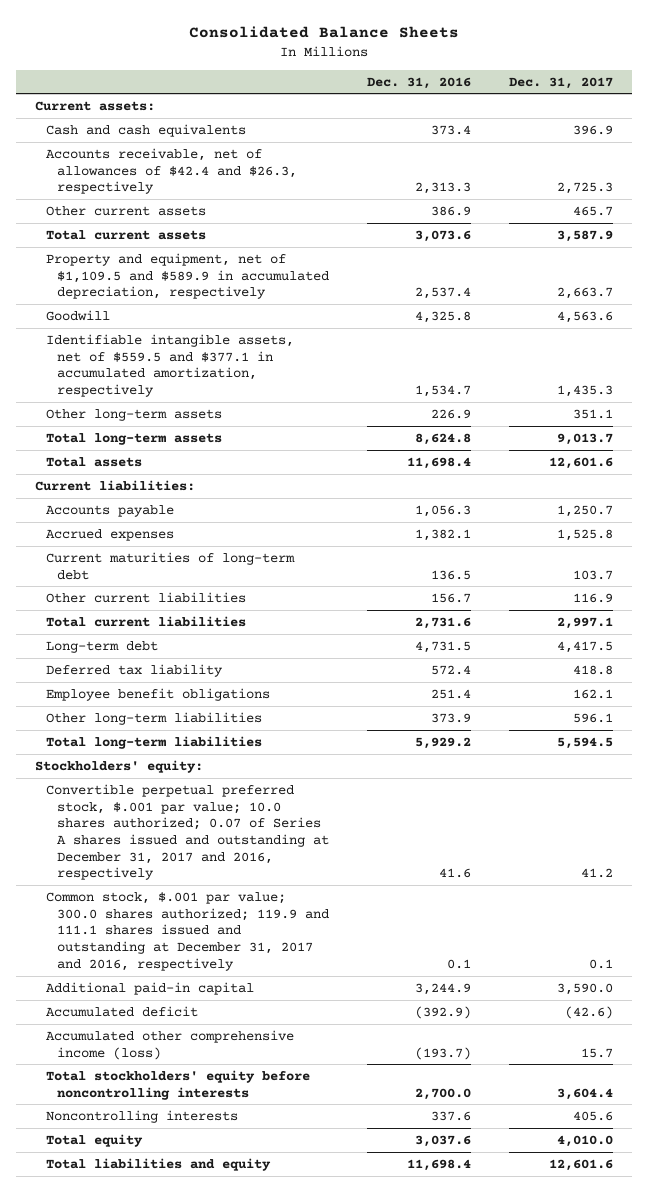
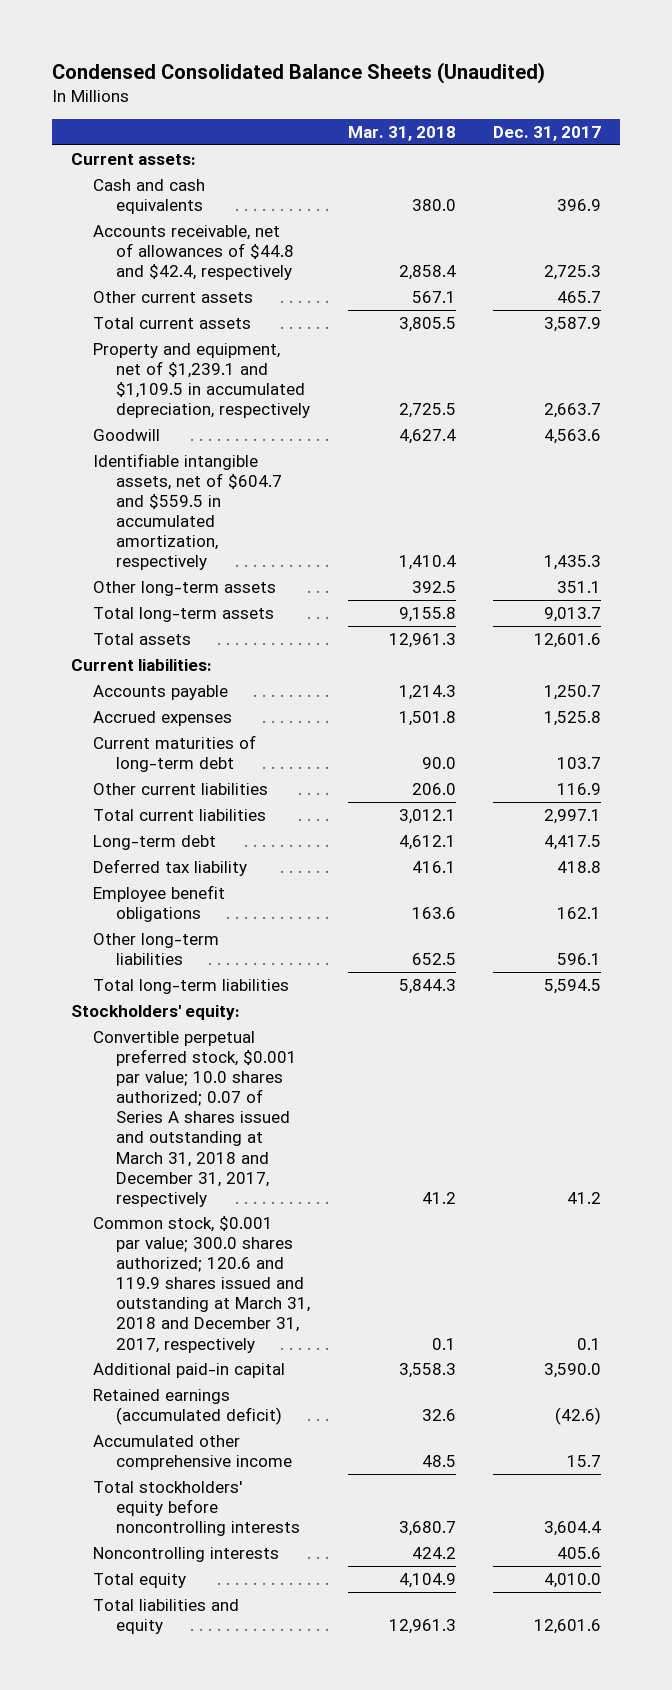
[188,26,459,39] Consolidated Balance Sheets -> [51,61,545,84] Condensed Consolidated Balance Sheets (Unaudited)
[367,76,472,89] Dec. 31, 2016 -> none
none -> [347,125,456,141] Mar. 31, 2018
[45,147,297,195] Accounts receivable, net of allowances of $42.4 and $26.3, respectively -> [93,224,295,281] Accounts receivable, net of allowances of $44.8 and $42.4, respectively
[45,252,329,300] Property and equipment, net of $1,109.5 and $589.9 in accumulated depreciation, respectively -> [93,342,311,419] Property and equipment, net of $1,239.1 and $1,109.5 in accumulated depreciation, respectively
[45,333,294,398] Identifiable intangible assets, net of $559.5 and $377.1 in accumulated amortization, respectively -> [93,452,283,571] Identifiable intangible assets, net of $604.7 and $559.5 in accumulated amortization, respectively
[45,783,329,881] Convertible perpetual preferred stock, $.001 par value; 10.0 shares authorized; 0.07 of Series A shares issued and outstanding at December 31, 2017 and 2016, respectively -> [93,1030,298,1207] Convertible perpetual preferred stock, $0.001 par value; 10.0 shares authorized; 0.07 of Series A shares issued and outstanding at March 31, 2018 and December 31, 2017, respectively
[45,891,329,971] Common stock, $.001 par value; 300.0 shares authorized; 119.9 and 111.1 shares issued and outstanding at December 31, 2017 and 2016, respectively -> [93,1215,311,1353] Common stock, $0.001 par value; 300.0 shares authorized; 120.6 and 119.9 shares issued and outstanding at March 31, 2018 and December 31, 2017, respectively
[45,1005,198,1017] Accumulated deficit -> [93,1388,283,1426] Retained earnings (accumulated deficit)
[45,1029,294,1060] Accumulated other comprehensive income (loss) -> [93,1434,293,1471] Accumulated other comprehensive income

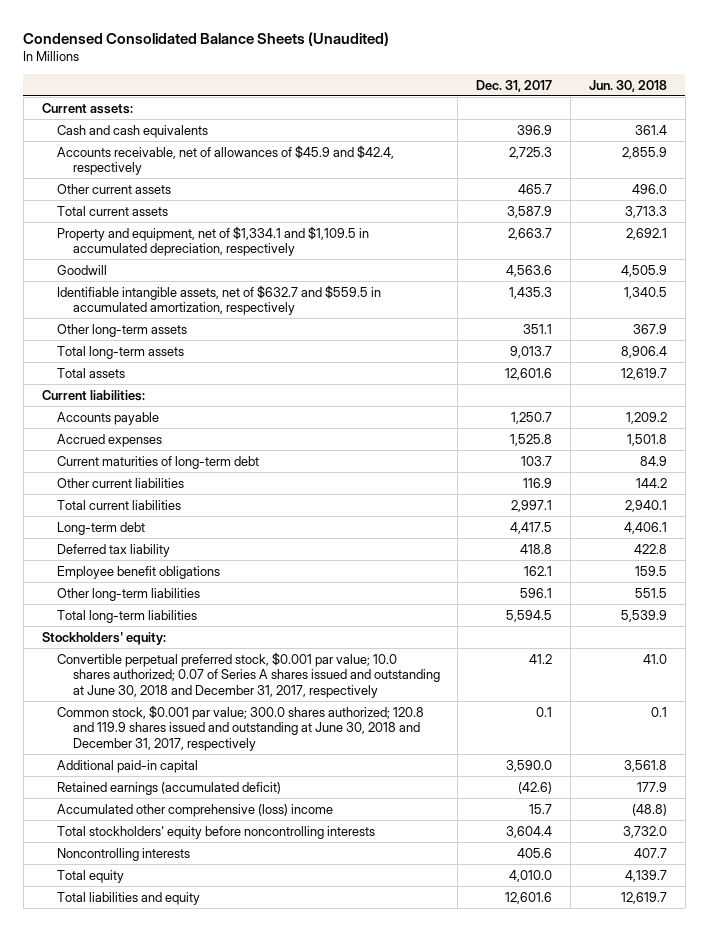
[347,125,456,141] Mar. 31, 2018 -> none
none -> [589,79,668,92] Jun. 30, 2018
[93,224,295,281] Accounts receivable, net of allowances of $44.8 and $42.4, respectively -> [57,144,395,176] Accounts receivable, net of allowances of $45.9 and $42.4, respectively
[93,342,311,419] Property and equipment, net of $1,239.1 and $1,109.5 in accumulated depreciation, respectively -> [57,225,370,257] Property and equipment, net of $1,334.1 and $1,109.5 in accumulated depreciation, respectively
[93,452,283,571] Identifiable intangible assets, net of $604.7 and $559.5 in accumulated amortization, respectively -> [57,284,382,316] Identifiable intangible assets, net of $632.7 and $559.5 in accumulated amortization, respectively
[93,1030,298,1207] Convertible perpetual preferred stock, $0.001 par value; 10.0 shares authorized; 0.07 of Series A shares issued and outstanding at March 31, 2018 and December 31, 2017, respectively -> [57,651,440,698] Convertible perpetual preferred stock, $0.001 par value; 10.0 shares authorized; 0.07 of Series A shares issued and outstanding at June 30, 2018 and December 31, 2017, respectively
[93,1215,311,1353] Common stock, $0.001 par value; 300.0 shares authorized; 120.6 and 119.9 shares issued and outstanding at March 31, 2018 and December 31, 2017, respectively -> [57,704,425,751] Common stock, $0.001 par value; 300.0 shares authorized; 120.8 and 119.9 shares issued and outstanding at June 30, 2018 and December 31, 2017, respectively
[93,1434,293,1471] Accumulated other comprehensive income -> [57,803,334,817] Accumulated other comprehensive (loss) income

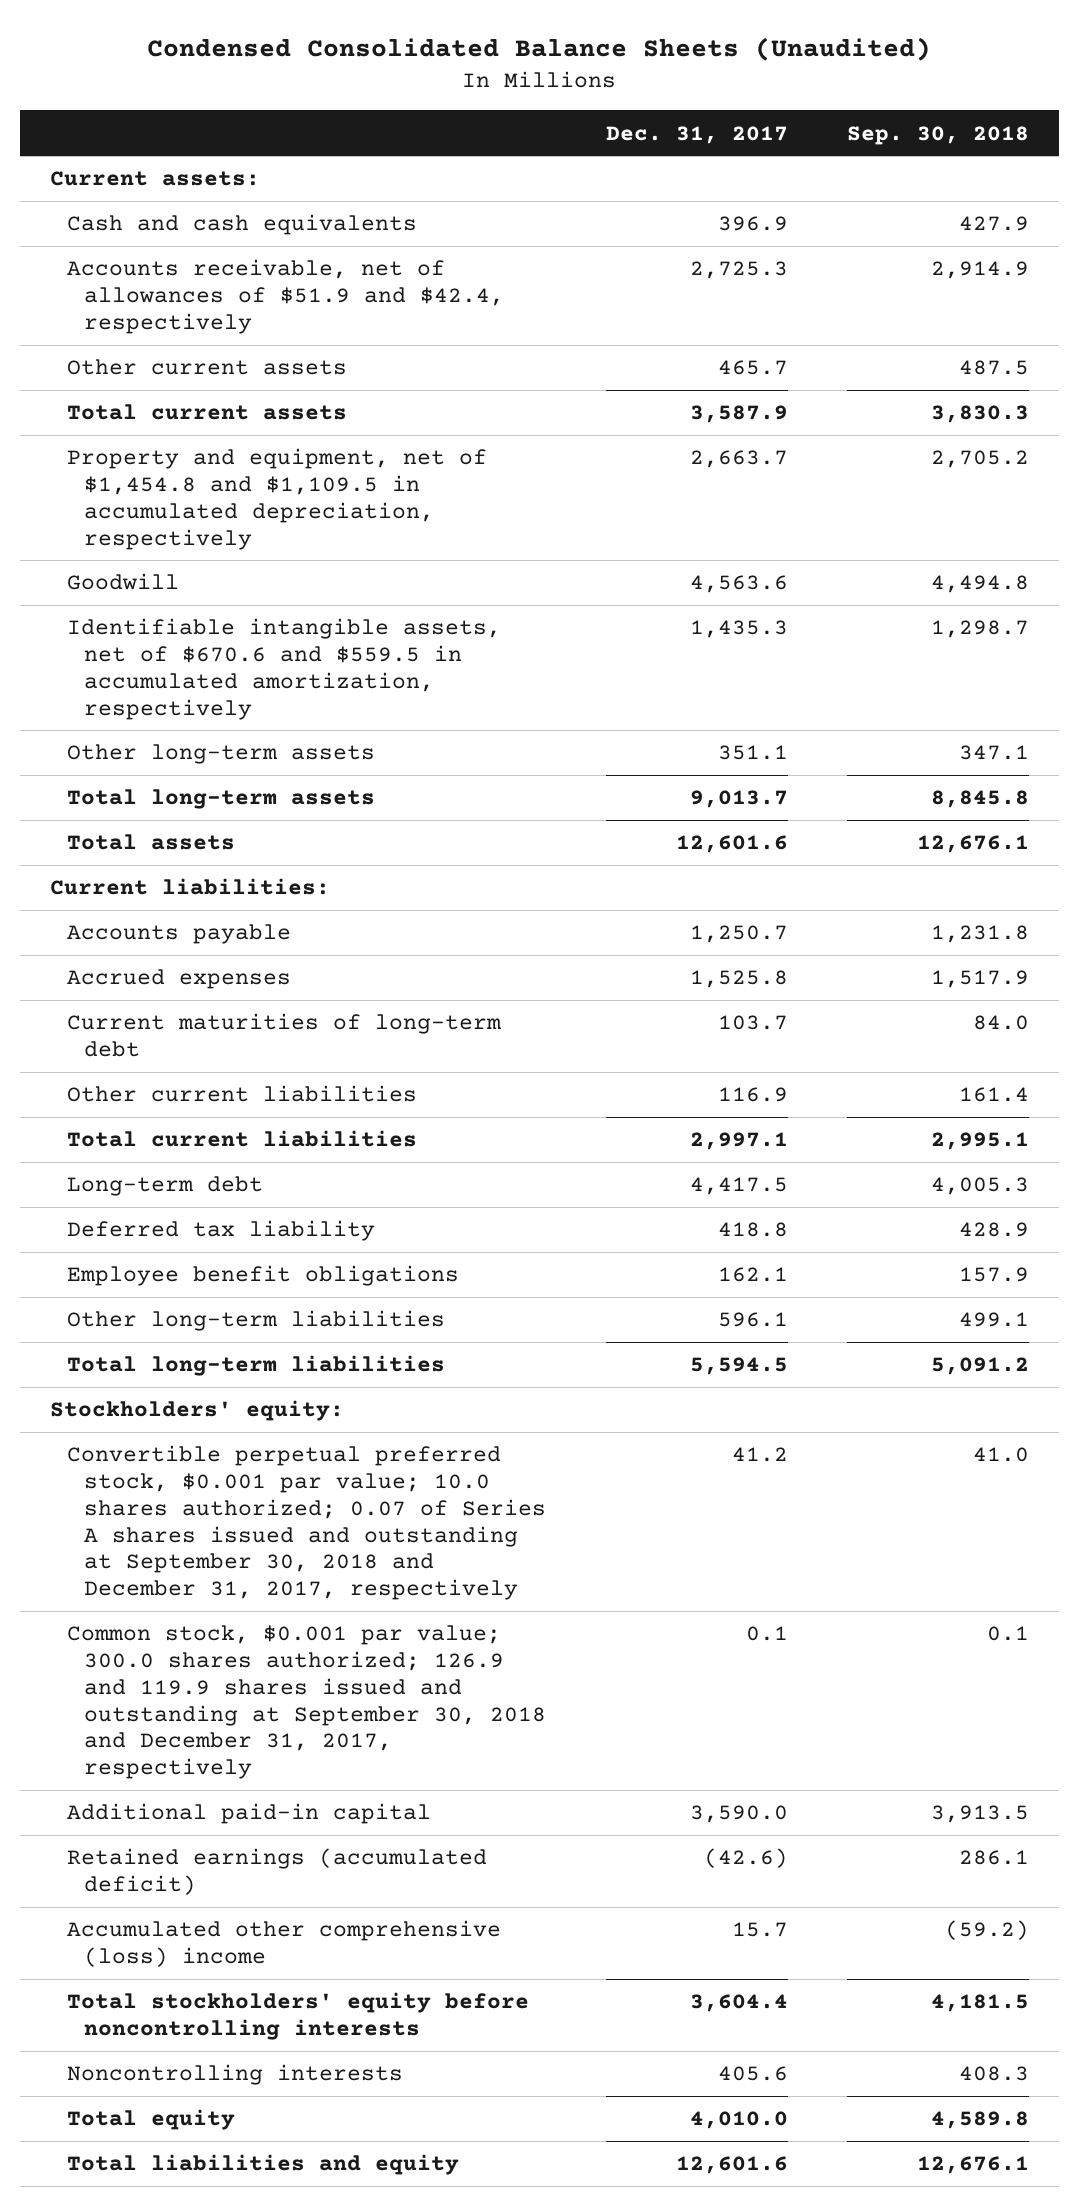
[589,79,668,92] Jun. 30, 2018 -> none
none -> [846,125,1029,145] Sep. 30, 2018
[57,144,395,176] Accounts receivable, net of allowances of $45.9 and $42.4, respectively -> [66,259,505,334] Accounts receivable, net of allowances of $51.9 and $42.4, respectively
[57,225,370,257] Property and equipment, net of $1,334.1 and $1,109.5 in accumulated depreciation, respectively -> [66,448,487,550] Property and equipment, net of $1,454.8 and $1,109.5 in accumulated depreciation, respectively
[57,284,382,316] Identifiable intangible assets, net of $632.7 and $559.5 in accumulated amortization, respectively -> [66,618,501,720] Identifiable intangible assets, net of $670.6 and $559.5 in accumulated amortization, respectively
[57,651,440,698] Convertible perpetual preferred stock, $0.001 par value; 10.0 shares authorized; 0.07 of Series A shares issued and outstanding at June 30, 2018 and December 31, 2017, respectively -> [66,1445,547,1601] Convertible perpetual preferred stock, $0.001 par value; 10.0 shares authorized; 0.07 of Series A shares issued and outstanding at September 30, 2018 and December 31, 2017, respectively
[57,704,425,751] Common stock, $0.001 par value; 300.0 shares authorized; 120.8 and 119.9 shares issued and outstanding at June 30, 2018 and December 31, 2017, respectively -> [66,1625,547,1780] Common stock, $0.001 par value; 300.0 shares authorized; 126.9 and 119.9 shares issued and outstanding at September 30, 2018 and December 31, 2017, respectively

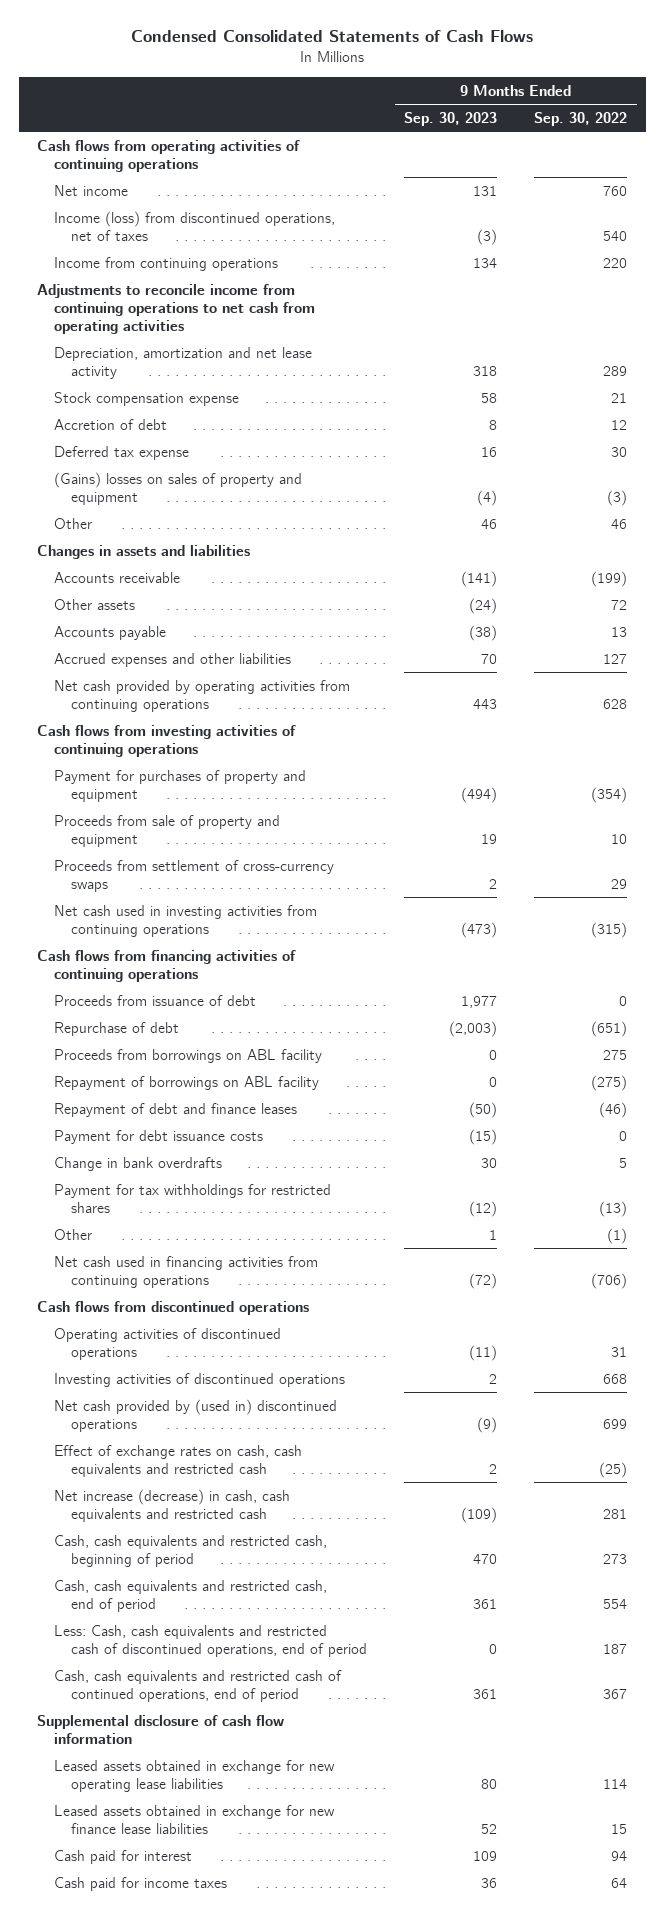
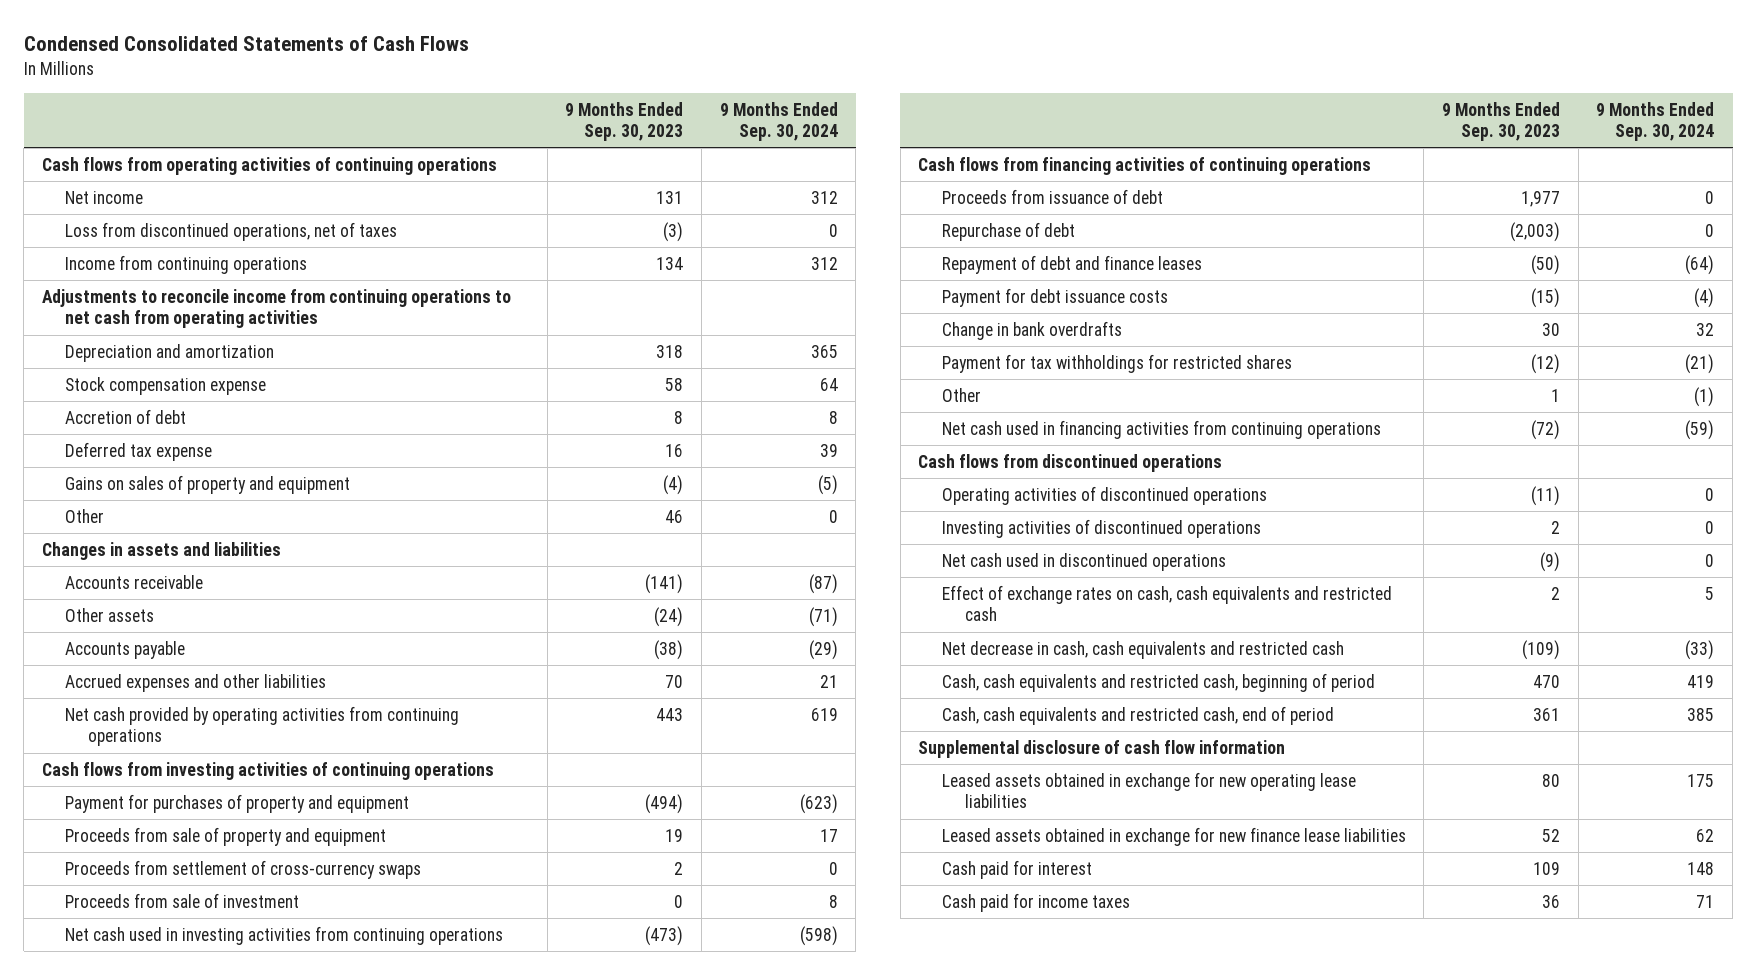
[534,111,628,126] Sep. 30, 2022 -> none
none -> [719,101,838,141] 9 Months Ended Sep. 30, 2024
[54,210,336,241] Income (loss) from discontinued operations, net of taxes -> [65,221,398,241] Loss from discontinued operations, net of taxes
[54,346,313,379] Depreciation, amortization and net lease activity -> [65,343,275,362] Depreciation and amortization
[54,471,303,505] (Gains) losses on sales of property and equipment -> [65,474,351,494] Gains on sales of property and equipment
none -> [65,892,300,908] Proceeds from sale of investment
[54,1048,323,1063] Proceeds from borrowings on ABL facility -> none
[54,1075,320,1090] Repayment of borrowings on ABL facility -> none
[54,1398,338,1432] Net cash provided by (used in) discontinued operations -> [941,552,1226,571] Net cash used in discontinued operations
[54,1488,291,1522] Net increase (decrease) in cash, cash equivalents and restricted cash -> [941,640,1344,659] Net decrease in cash, cash equivalents and restricted cash
[54,1624,367,1657] Less: Cash, cash equivalents and restricted cash of discontinued operations, end of period -> none
[54,1669,343,1702] Cash, cash equivalents and restricted cash of continued operations, end of period -> none

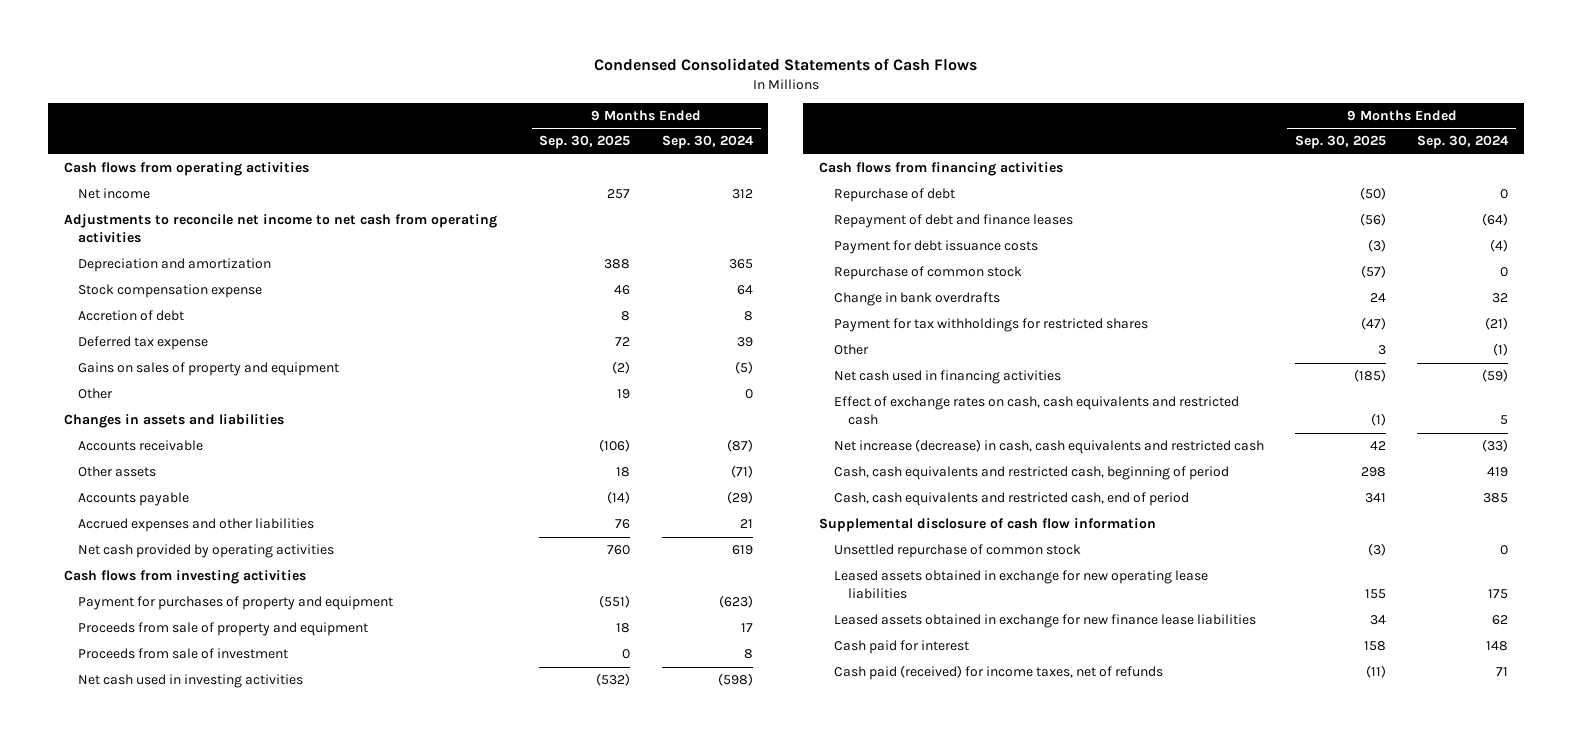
[565,101,684,141] 9 Months Ended Sep. 30, 2023 -> none
none -> [539,135,631,150] Sep. 30, 2025
[41,156,497,175] Cash flows from operating activities of continuing operations -> [63,162,309,177] Cash flows from operating activities
[65,221,398,241] Loss from discontinued operations, net of taxes -> none
[65,254,308,274] Income from continuing operations -> none
[41,288,511,329] Adjustments to reconcile income from continuing operations to net cash from operating activities -> [63,214,497,244] Adjustments to reconcile net income to net cash from operating activities
[65,705,460,747] Net cash provided by operating activities from continuing operations -> [78,544,335,559] Net cash provided by operating activities
[41,761,494,780] Cash flows from investing activities of continuing operations -> [63,570,306,585] Cash flows from investing activities
[65,859,422,879] Proceeds from settlement of cross-currency swaps -> none
[941,188,1163,204] Proceeds from issuance of debt -> none
[65,925,504,945] Net cash used in investing activities from continuing operations -> [78,674,304,689] Net cash used in investing activities
[918,156,1372,175] Cash flows from financing activities of continuing operations -> [818,162,1063,177] Cash flows from financing activities
none -> [833,266,1022,281] Repurchase of common stock
[918,453,1223,472] Cash flows from discontinued operations -> none
[941,485,1267,505] Operating activities of discontinued operations -> none
[941,518,1261,538] Investing activities of discontinued operations -> none
[941,552,1226,571] Net cash used in discontinued operations -> none
[941,419,1381,439] Net cash used in financing activities from continuing operations -> [833,370,1061,385] Net cash used in financing activities
[941,640,1344,659] Net decrease in cash, cash equivalents and restricted cash -> [833,439,1264,455] Net increase (decrease) in cash, cash equivalents and restricted cash
none -> [833,544,1081,559] Unsettled repurchase of common stock
[941,892,1130,912] Cash paid for income taxes -> [833,665,1163,681] Cash paid (received) for income taxes, net of refunds

